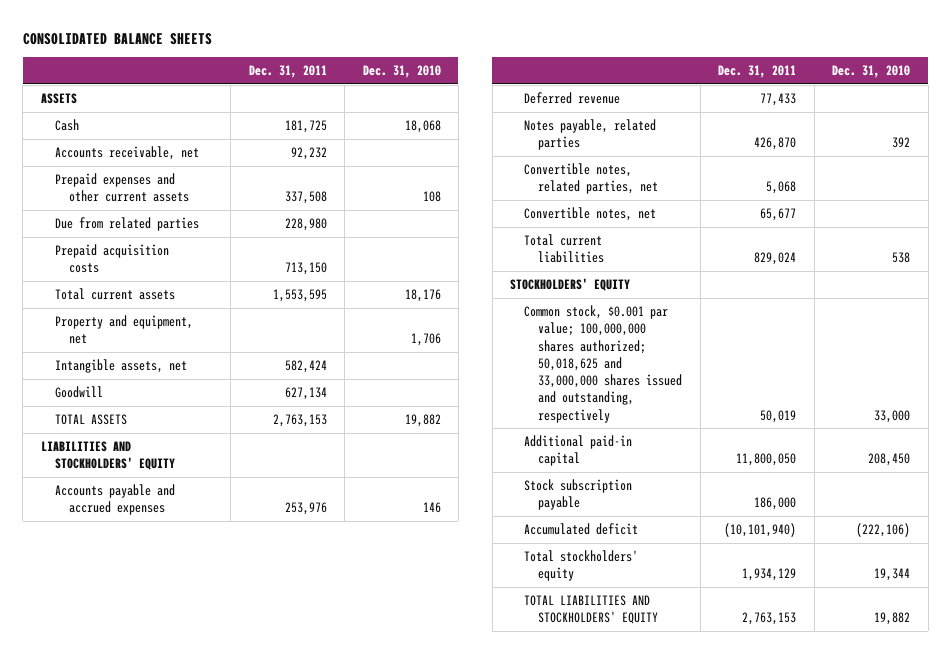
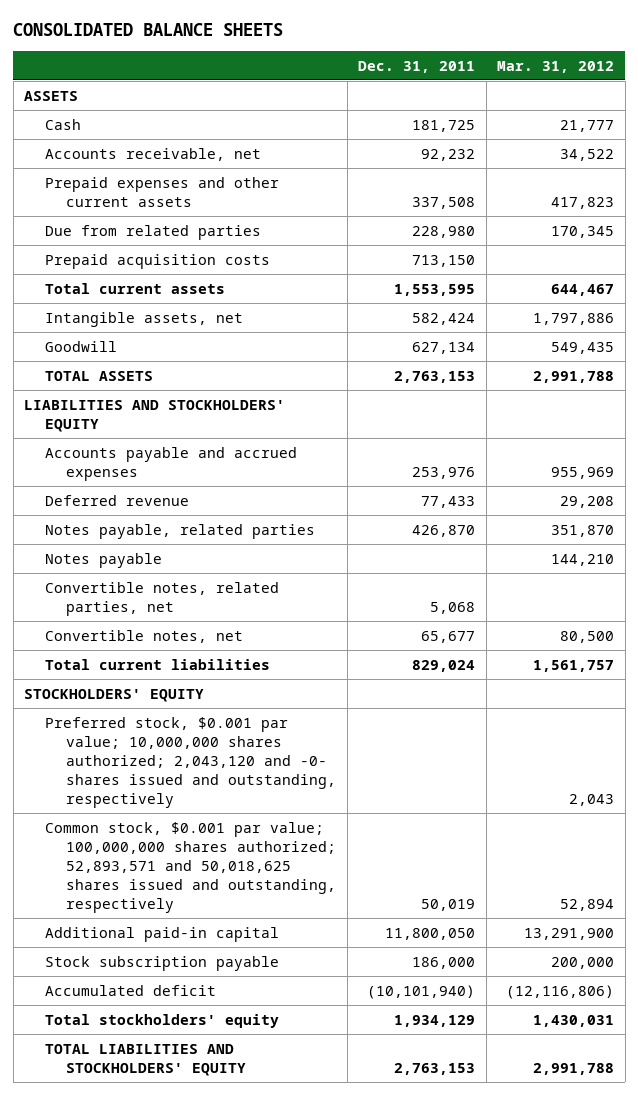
[362,65,441,79] Dec. 31, 2010 -> none
none -> [497,60,615,73] Mar. 31, 2012
[54,315,193,345] Property and equipment, net -> none
none -> [45,552,163,568] Notes payable
none -> [45,716,337,809] Preferred stock, $0.001 par value; 10,000,000 shares authorized; 2,043,120 and -0- shares issued and outstanding, respectively
[524,305,683,423] Common stock, $0.001 par value; 100,000,000 shares authorized; 50,018,625 and 33,000,000 shares issued and outstanding, respectively -> [45,821,337,914] Common stock, $0.001 par value; 100,000,000 shares authorized; 52,893,571 and 50,018,625 shares issued and outstanding, respectively

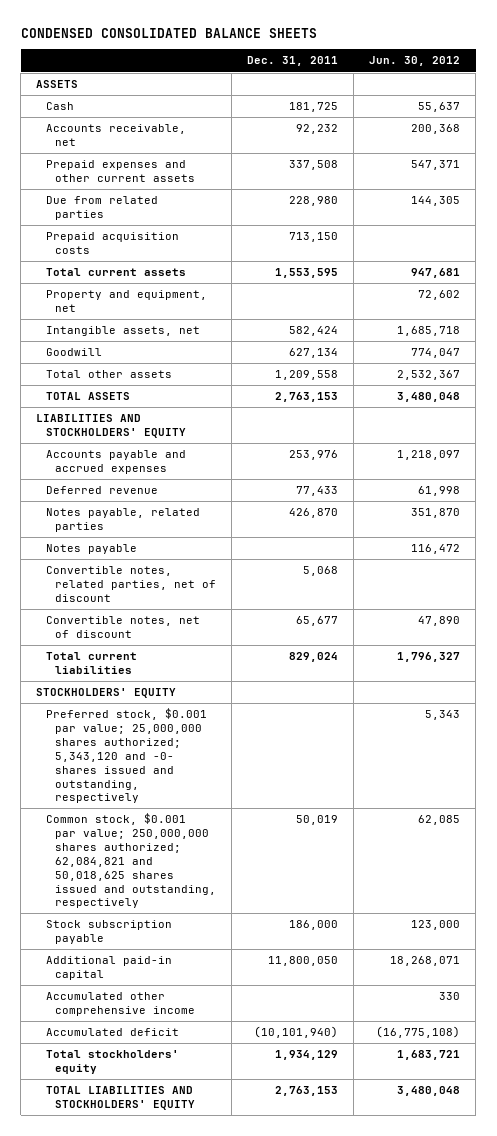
[13,23,284,37] CONSOLIDATED BALANCE SHEETS -> [20,28,317,39] CONDENSED CONSOLIDATED BALANCE SHEETS
[497,60,615,73] Mar. 31, 2012 -> none
none -> [369,56,461,67] Jun. 30, 2012
none -> [45,290,207,313] Property and equipment, net
none -> [45,370,172,379] Total other assets
[45,581,280,616] Convertible notes, related parties, net -> [45,566,216,602] Convertible notes, related parties, net of discount
[45,629,244,643] Convertible notes, net -> [45,616,200,639] Convertible notes, net of discount
[45,716,337,809] Preferred stock, $0.001 par value; 10,000,000 shares authorized; 2,043,120 and -0- shares issued and outstanding, respectively -> [45,708,207,804] Preferred stock, $0.001 par value; 25,000,000 shares authorized; 5,343,120 and -0- shares issued and outstanding, respectively
[45,821,337,914] Common stock, $0.001 par value; 100,000,000 shares authorized; 52,893,571 and 50,018,625 shares issued and outstanding, respectively -> [45,813,216,909] Common stock, $0.001 par value; 250,000,000 shares authorized; 62,084,821 and 50,018,625 shares issued and outstanding, respectively
[45,926,280,942] Additional paid-in capital -> [45,956,172,981] Additional paid-in capital
none -> [45,992,195,1017] Accumulated other comprehensive income

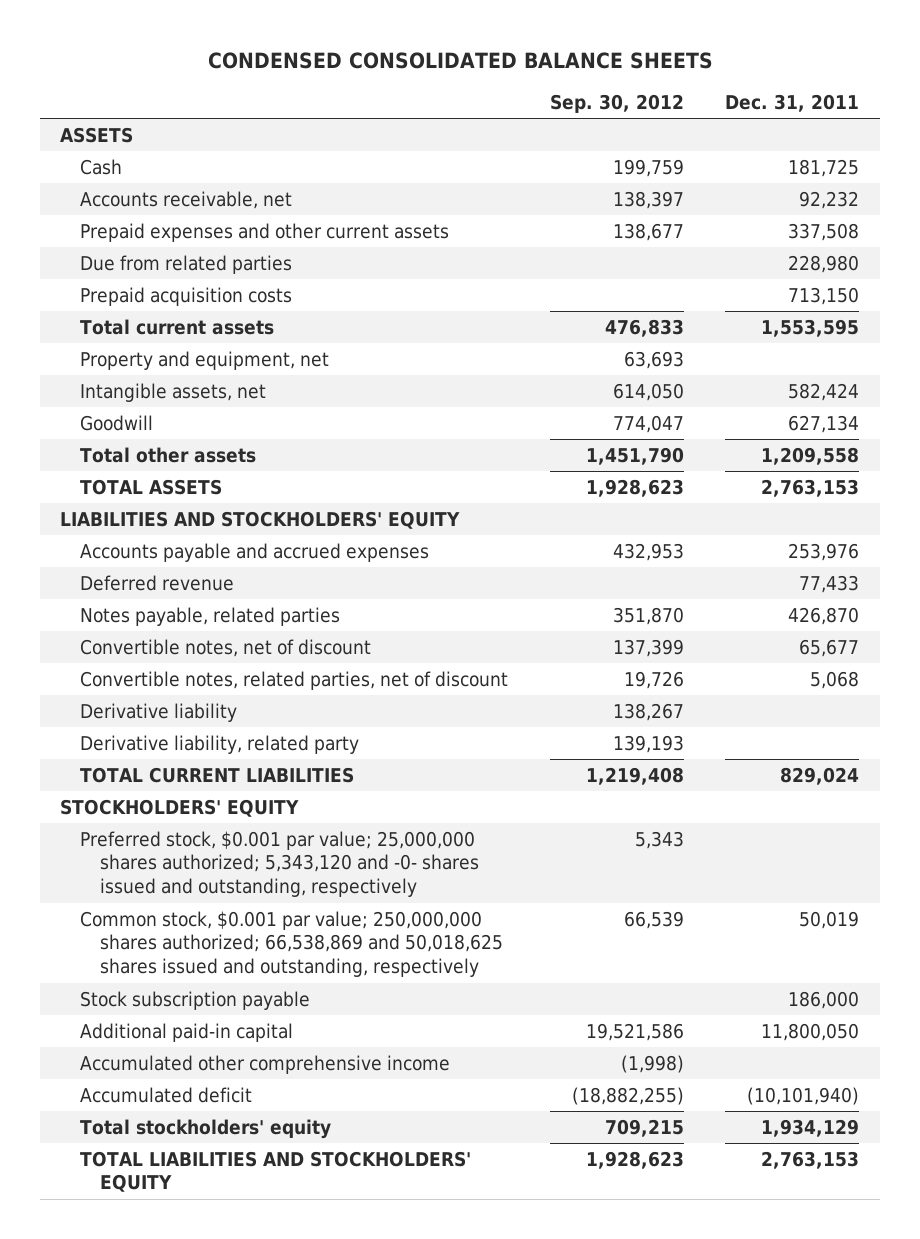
[369,56,461,67] Jun. 30, 2012 -> none
none -> [549,93,684,113] Sep. 30, 2012
[45,544,137,555] Notes payable -> none
[45,566,216,602] Convertible notes, related parties, net of discount -> [80,670,509,690] Convertible notes, related parties, net of discount
none -> [80,702,238,722] Derivative liability
none -> [80,734,360,754] Derivative liability, related party
[45,652,137,675] Total current liabilities -> [80,766,355,783] TOTAL CURRENT LIABILITIES
[45,813,216,909] Common stock, $0.001 par value; 250,000,000 shares authorized; 62,084,821 and 50,018,625 shares issued and outstanding, respectively -> [80,910,504,978] Common stock, $0.001 par value; 250,000,000 shares authorized; 66,538,869 and 50,018,625 shares issued and outstanding, respectively

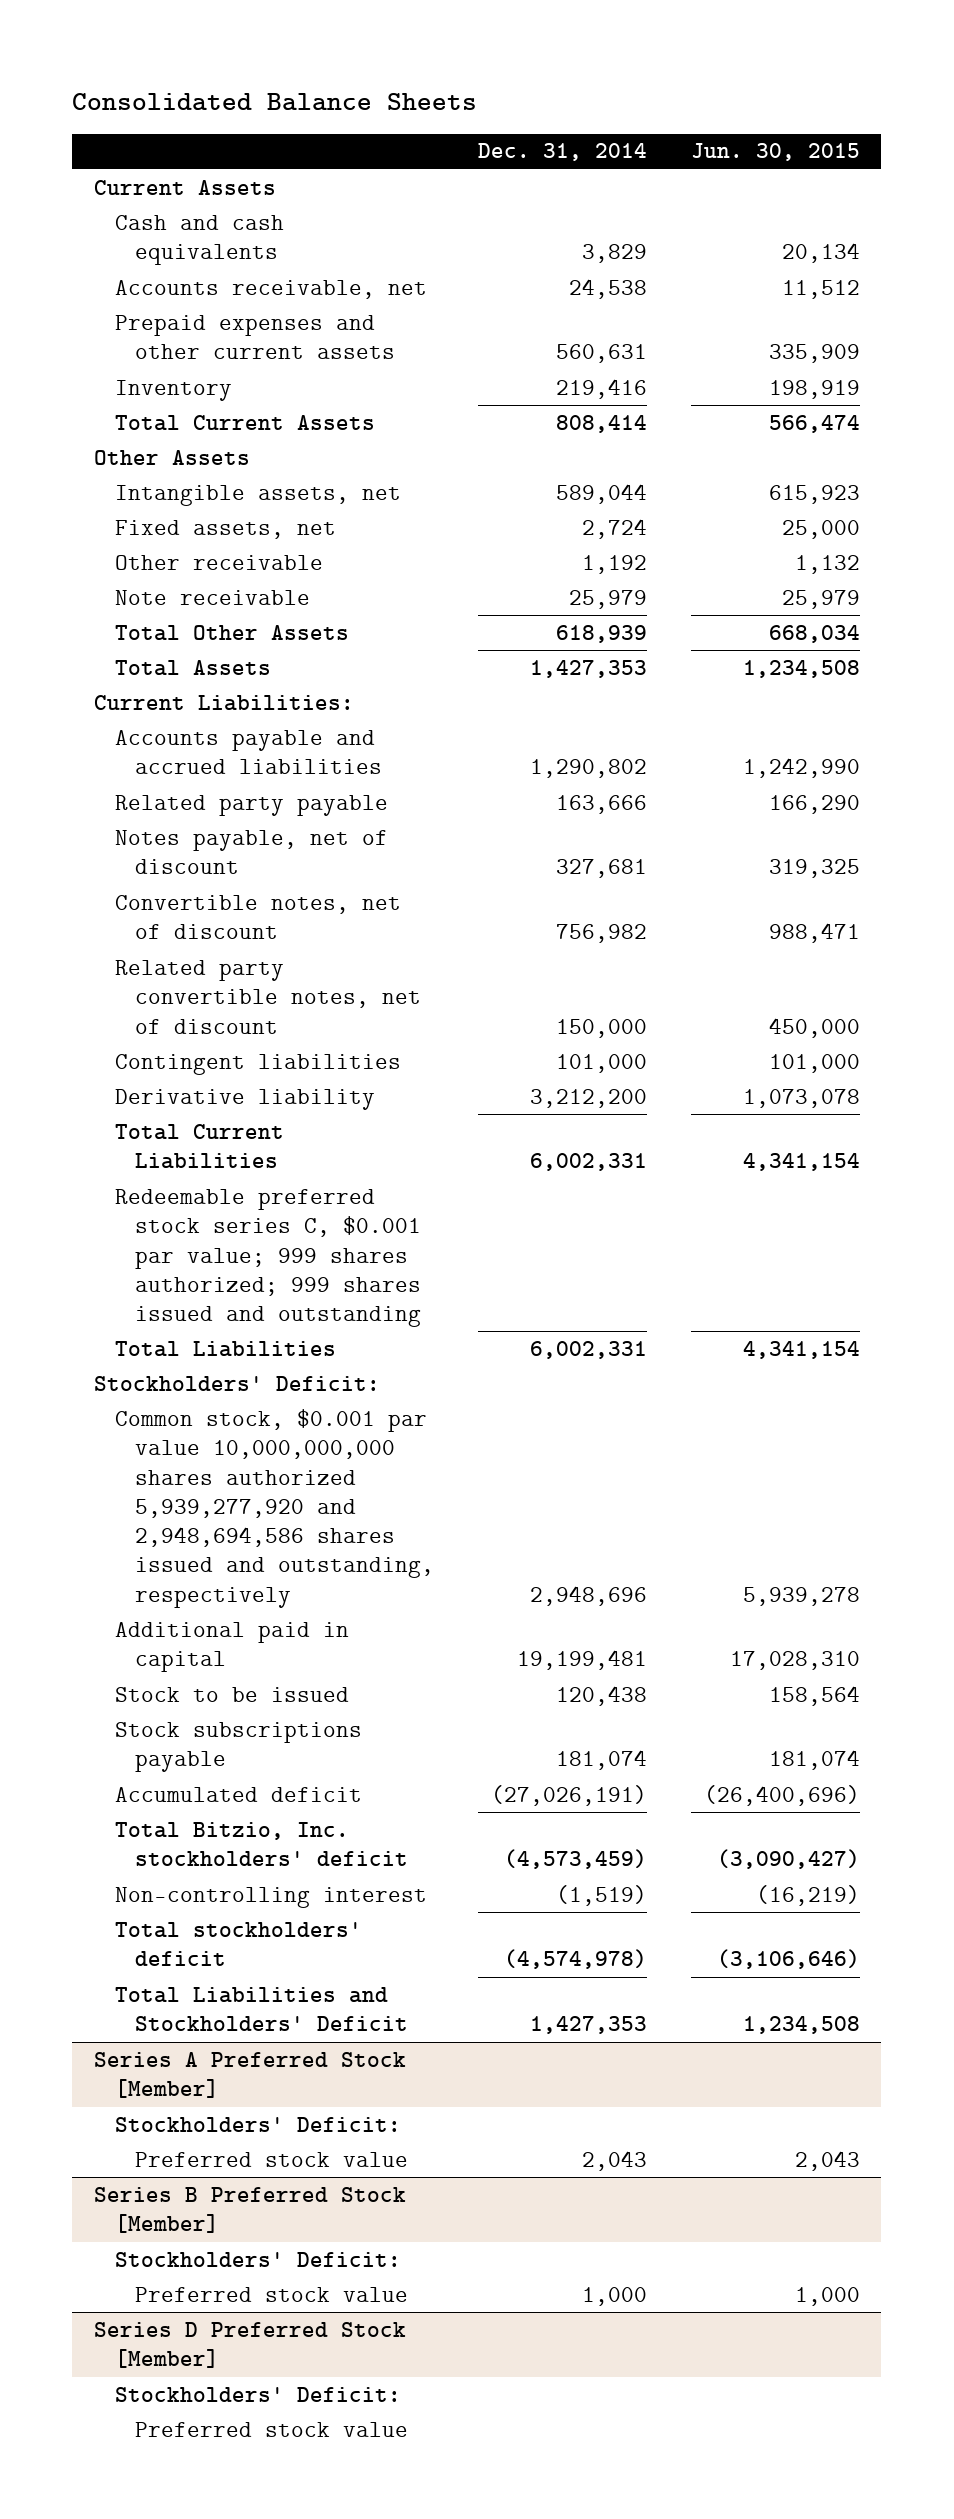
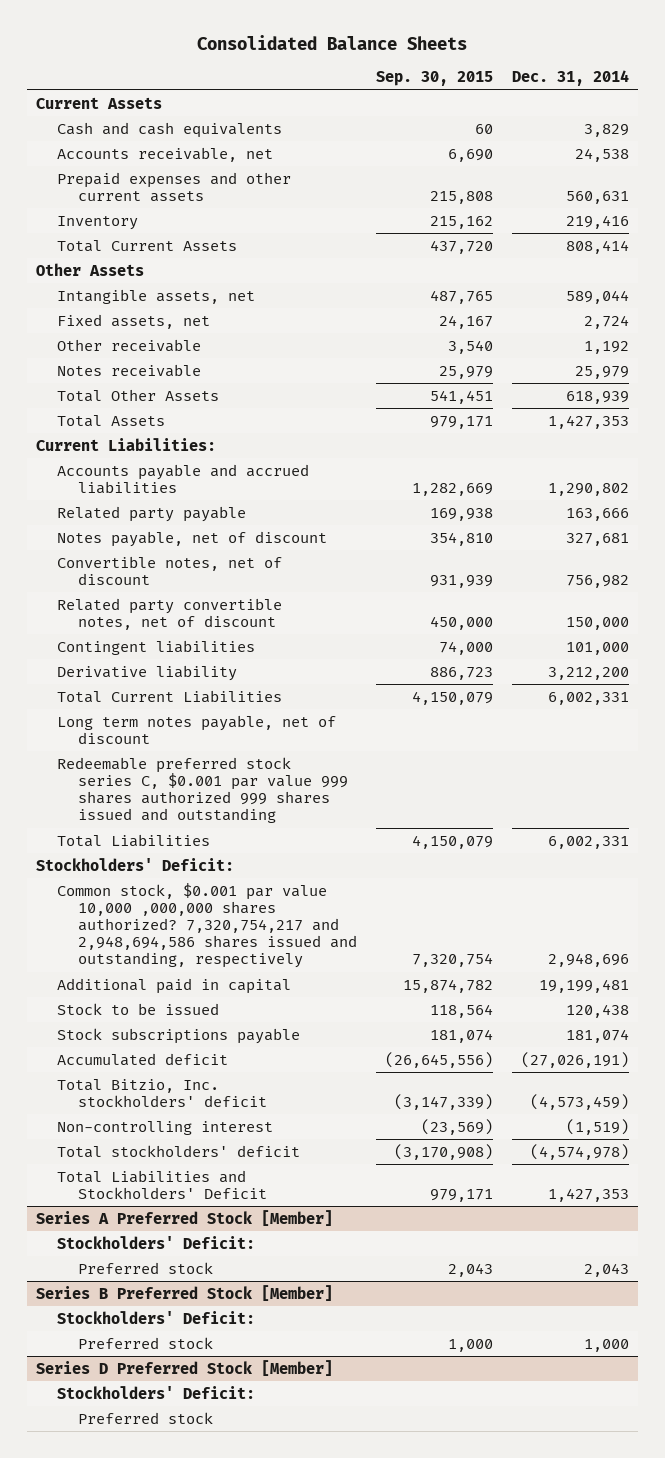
[690,143,860,162] Jun. 30, 2015 -> none
none -> [375,71,493,87] Sep. 30, 2015
[114,589,310,605] Note receivable -> [56,363,201,377] Notes receivable
none -> [56,714,336,744] Long term notes payable, net of discount
[114,1188,422,1328] Redeemable preferred stock series C, $0.001 par value; 999 shares authorized; 999 shares issued and outstanding -> [56,756,348,824] Redeemable preferred stock series C, $0.001 par value 999 shares authorized 999 shares issued and outstanding
[114,1408,435,1608] Common stock, $0.001 par value 10,000,000,000 shares authorized 5,939,277,920 and 2,948,694,586 shares issued and outstanding, respectively -> [56,882,357,969] Common stock, $0.001 par value 10,000 ,000,000 shares authorized? 7,320,754,217 and 2,948,694,586 shares issued and outstanding, respectively
[135,2151,409,2167] Preferred stock value -> [77,1261,213,1274] Preferred stock
[135,2286,409,2302] Preferred stock value -> [77,1336,213,1349] Preferred stock
[135,2421,409,2437] Preferred stock value -> [77,1411,213,1424] Preferred stock

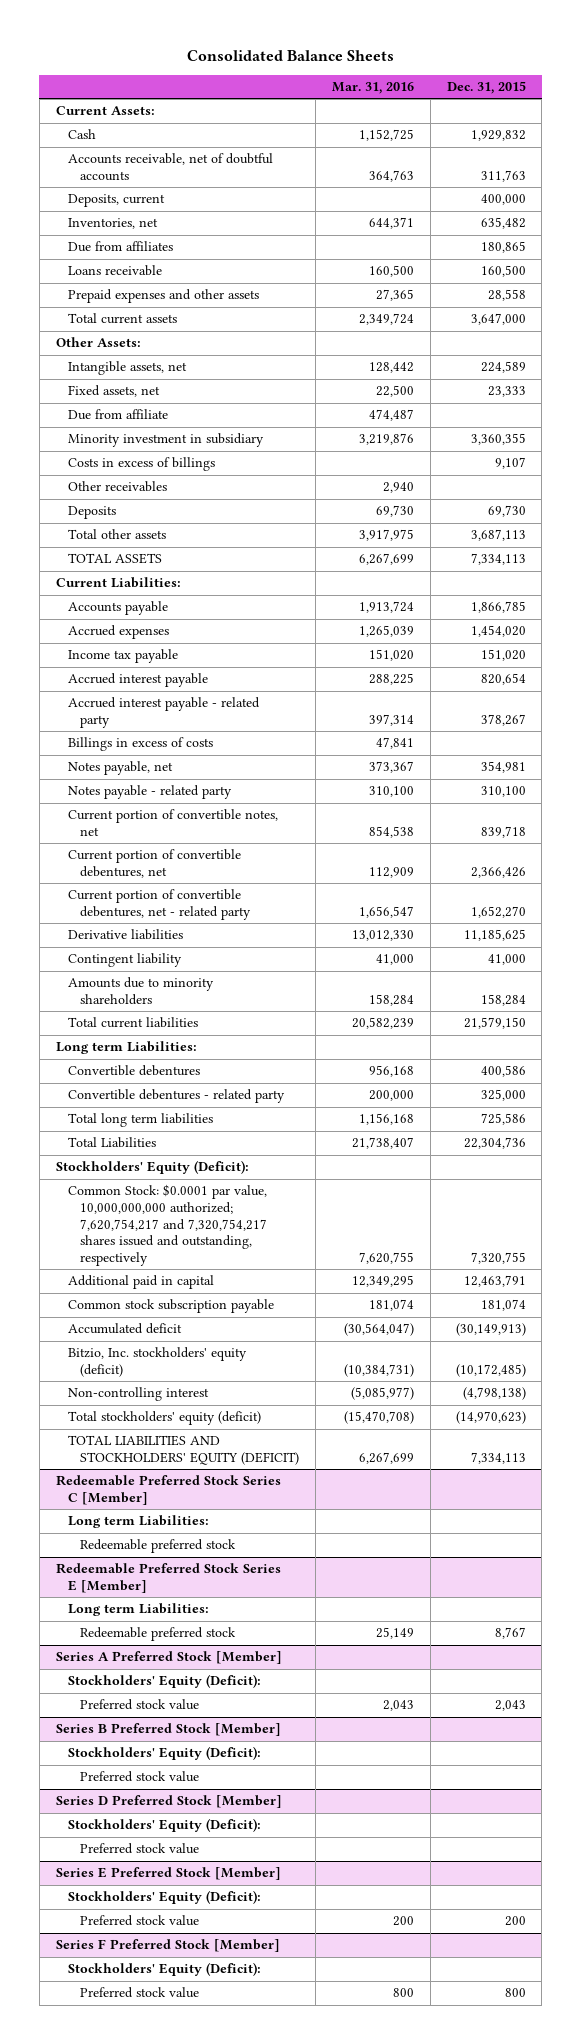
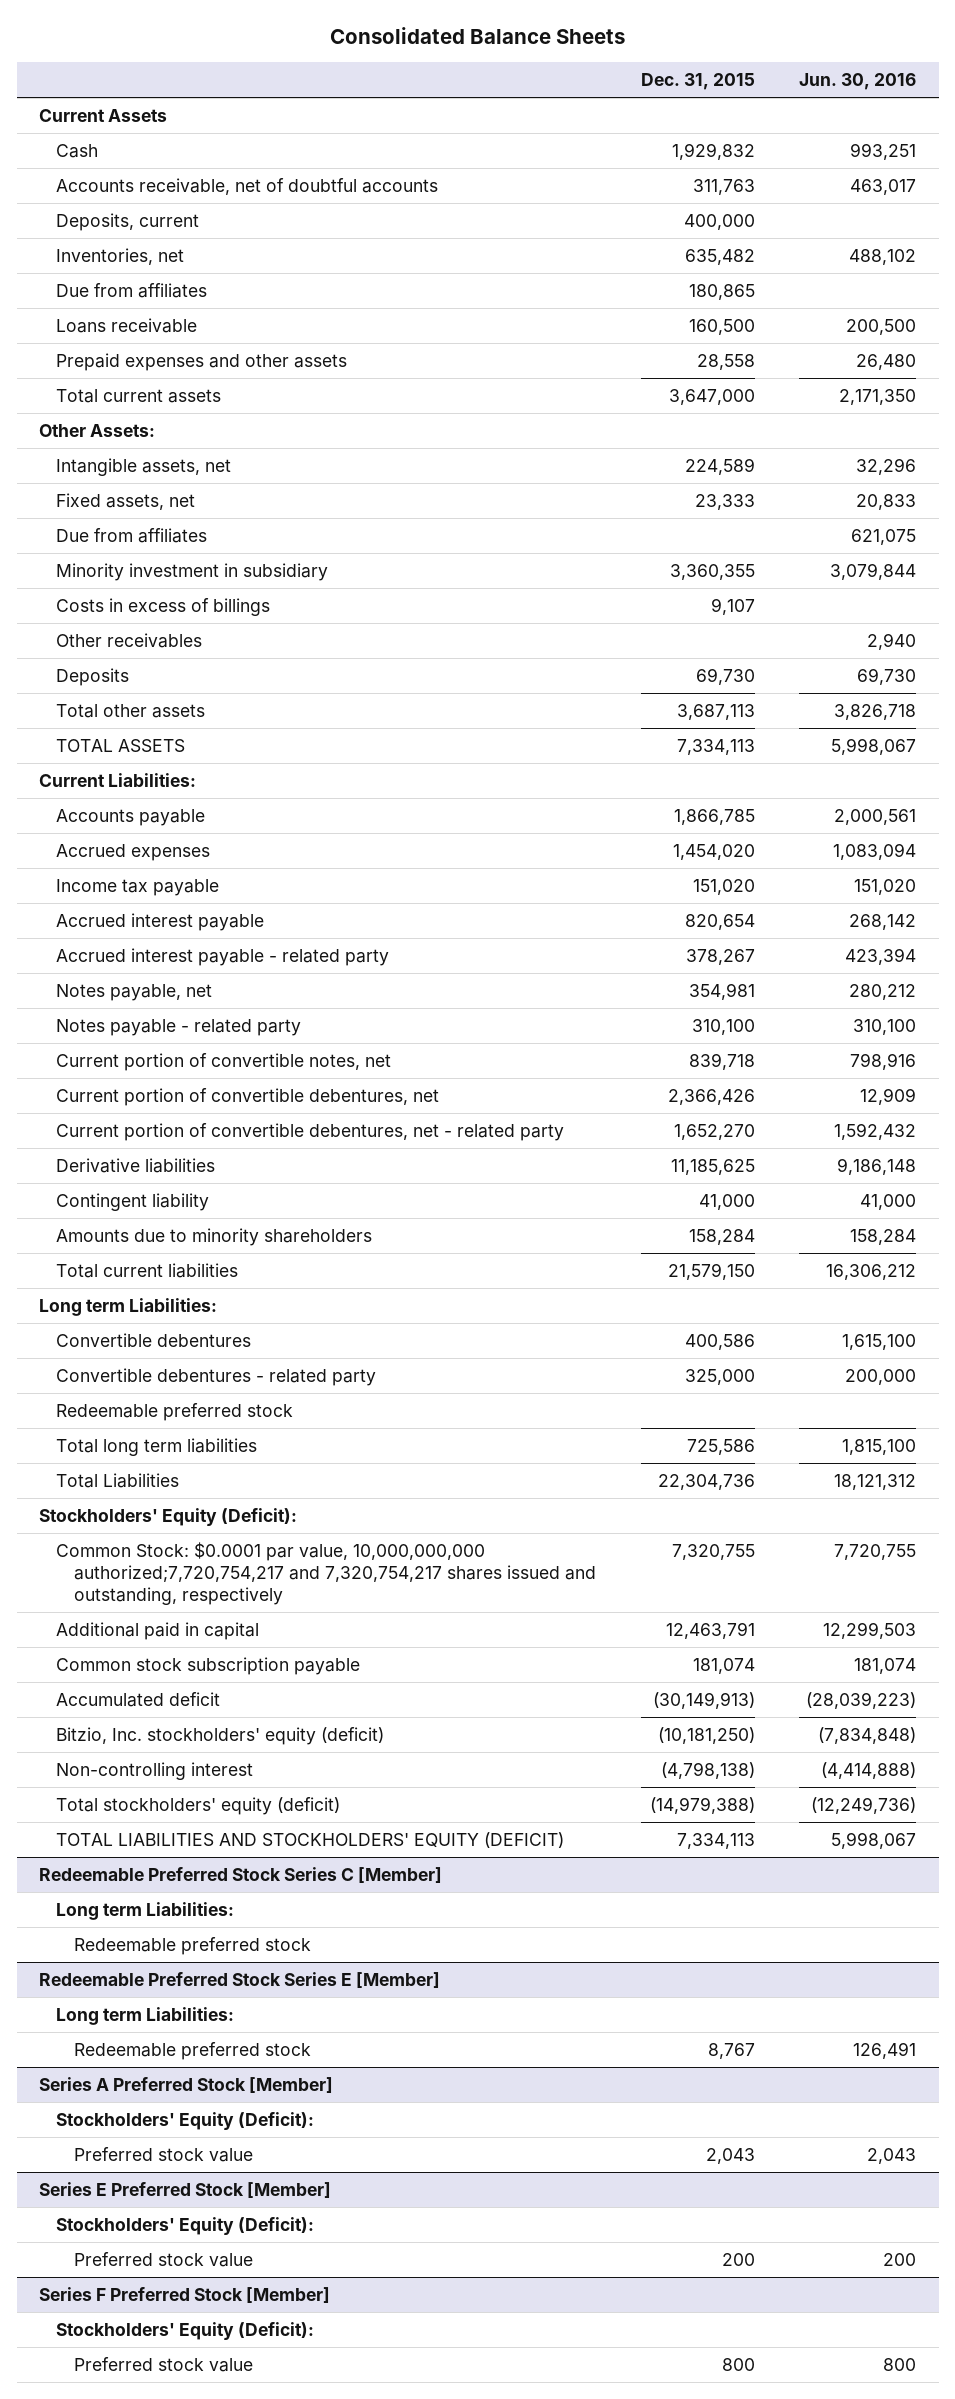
[332,82,415,95] Mar. 31, 2016 -> none
none -> [799,72,917,90] Jun. 30, 2016
[55,106,155,116] Current Assets: -> [38,109,167,123] Current Assets
[68,409,169,421] Due from affiliate -> [56,528,208,544] Due from affiliates
[68,737,214,752] Billings in excess of costs -> none
none -> [56,1403,294,1422] Redeemable preferred stock
[68,1184,268,1266] Common Stock: $0.0001 par value, 10,000,000,000 authorized; 7,620,754,217 and 7,320,754,217 shares issued and outstanding, respectively -> [56,1542,597,1605] Common Stock: $0.0001 par value, 10,000,000,000 authorized;7,720,754,217 and 7,320,754,217 shares issued and outstanding, respectively
[455,1363,526,1377] (10,172,485) -> [657,1727,755,1745] (10,181,250)
[455,1411,526,1425] (14,970,623) -> [649,1797,755,1815] (14,979,388)
[55,1723,281,1737] Series B Preferred Stock [Member] -> none
[68,1746,262,1761] Stockholders' Equity (Deficit): -> none
[80,1771,200,1783] Preferred stock value -> none
[55,1795,282,1809] Series D Preferred Stock [Member] -> none
[68,1818,262,1833] Stockholders' Equity (Deficit): -> none
[80,1843,200,1855] Preferred stock value -> none

